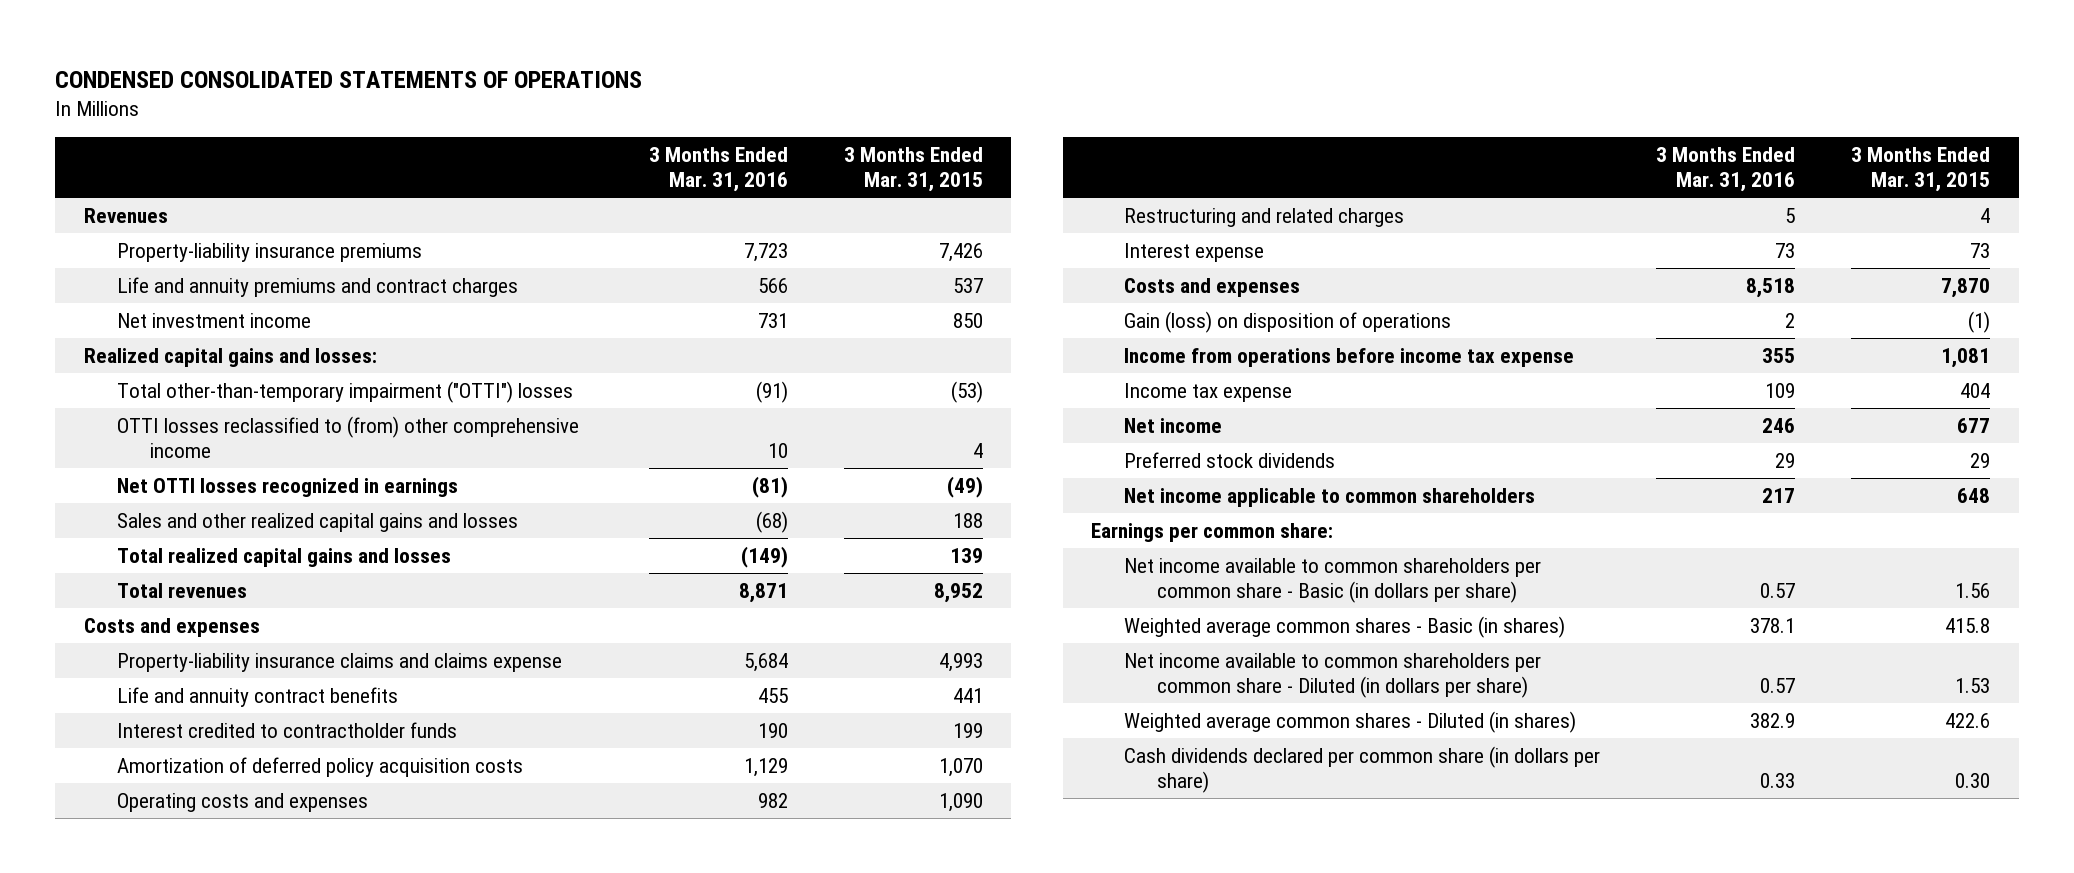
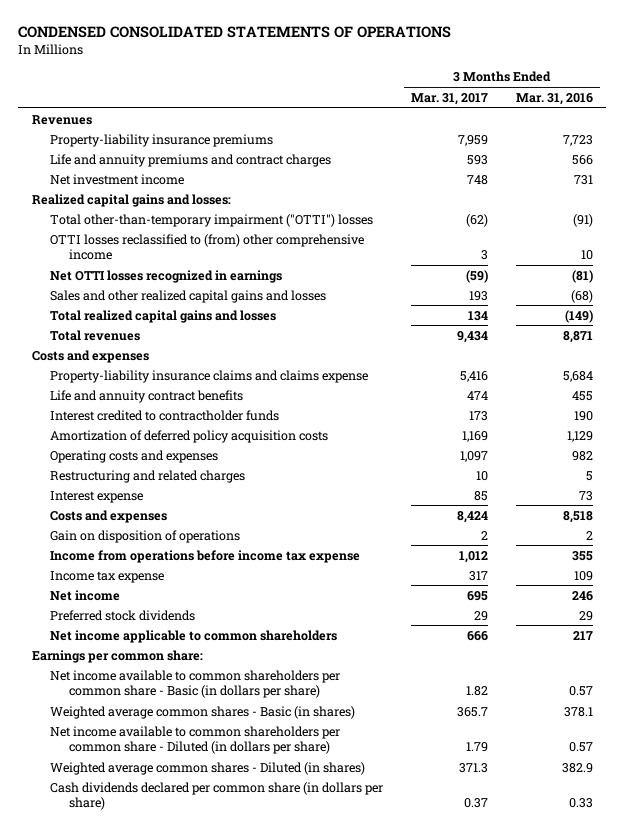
[843,147,983,193] 3 Months Ended Mar. 31, 2015 -> none
none -> [410,92,488,105] Mar. 31, 2017
[1124,310,1452,333] Gain (loss) on disposition of operations -> [50,529,241,543] Gain on disposition of operations

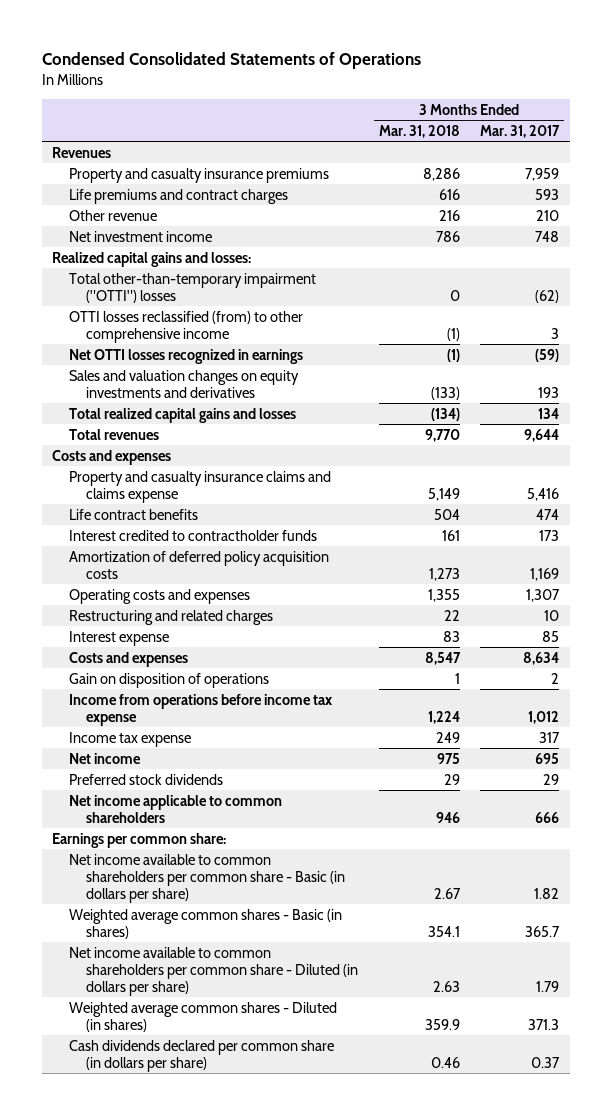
[17,26,451,39] CONDENSED CONSOLIDATED STATEMENTS OF OPERATIONS -> [42,51,422,69] Condensed Consolidated Statements of Operations
[515,92,593,105] Mar. 31, 2016 -> none
none -> [378,125,460,139] Mar. 31, 2018
[50,133,274,147] Property-liability insurance premiums -> [69,167,330,183] Property and casualty insurance premiums
[50,153,332,167] Life and annuity premiums and contract charges -> [69,188,289,204] Life premiums and contract charges
none -> [69,209,158,221] Other revenue
[50,233,365,261] OTTI losses reclassified to (from) other comprehensive income -> [69,310,304,343] OTTI losses reclassified (from) to other comprehensive income
[50,289,327,303] Sales and other realized capital gains and losses -> [69,369,300,398] Sales and valuation changes on equity investments and derivatives
[456,330,488,343] 9,434 -> [524,428,560,442] 9,644
[50,369,369,383] Property-liability insurance claims and claims expense -> [69,470,332,503] Property and casualty insurance claims and claims expense
[50,389,244,403] Life and annuity contract benefits -> [69,508,199,520] Life contract benefits
[459,450,488,462] 1,097 -> [526,588,561,602] 1,307
[456,510,488,523] 8,424 -> [523,651,560,665] 8,634

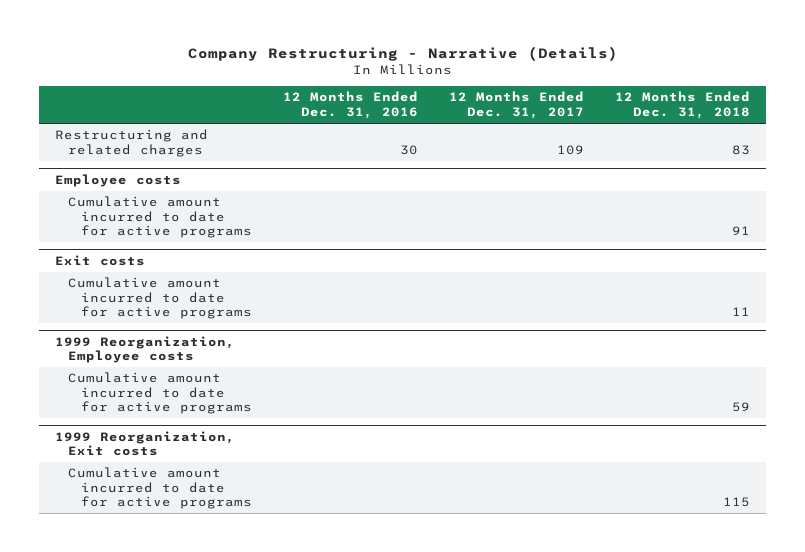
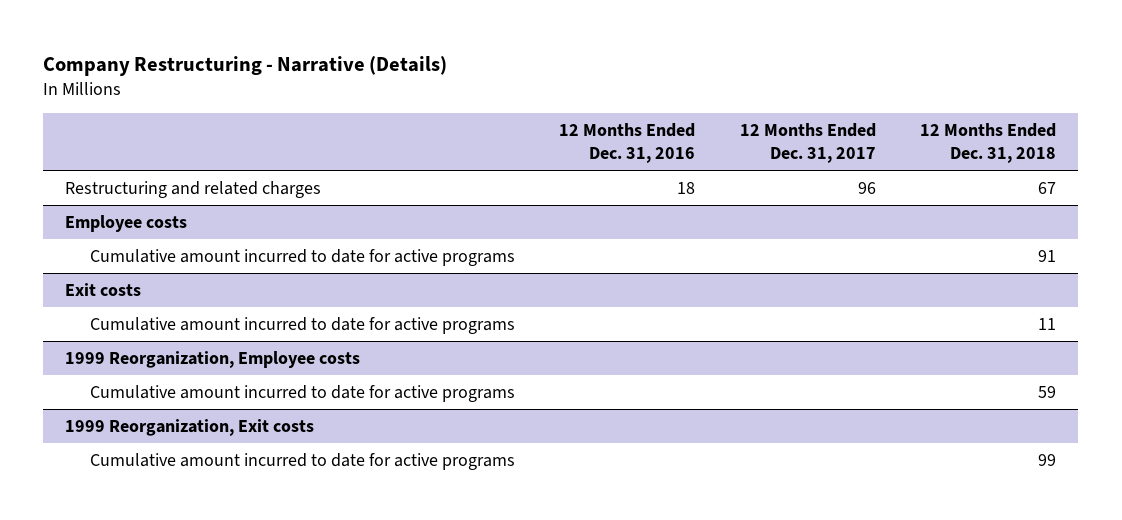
[400,144,419,155] 30 -> [677,181,696,194] 18
[557,144,585,155] 109 -> [857,181,876,194] 96
[732,144,751,155] 83 -> [1038,181,1057,194] 67
[723,497,751,508] 115 -> [1038,453,1057,466] 99

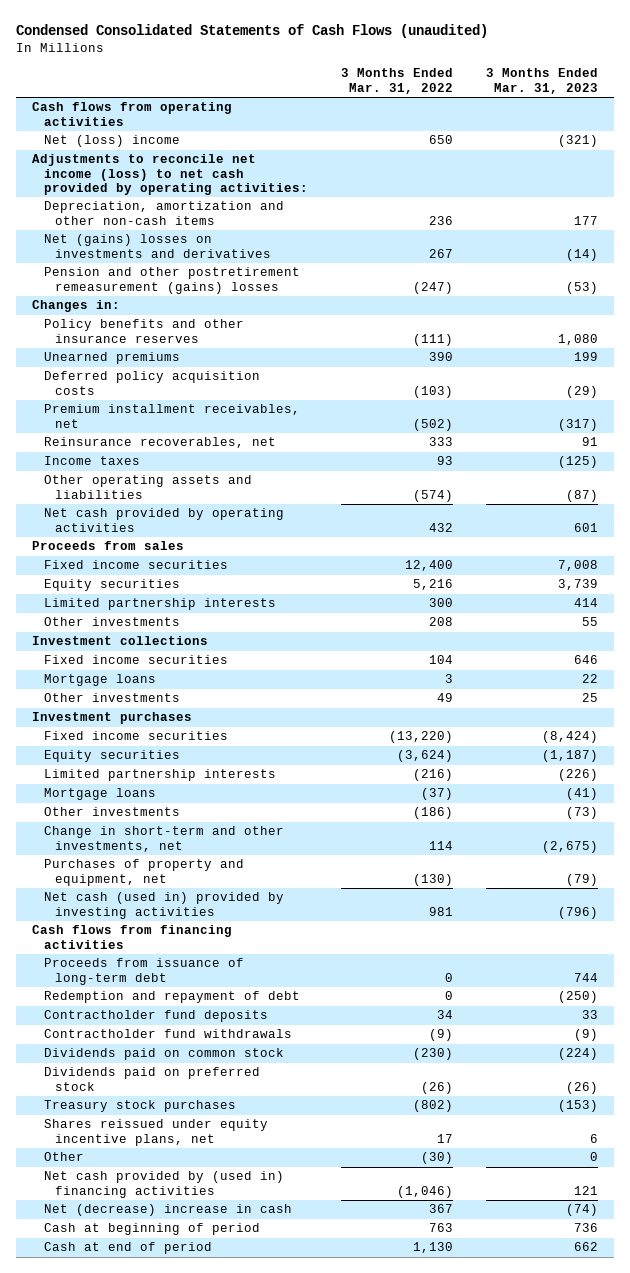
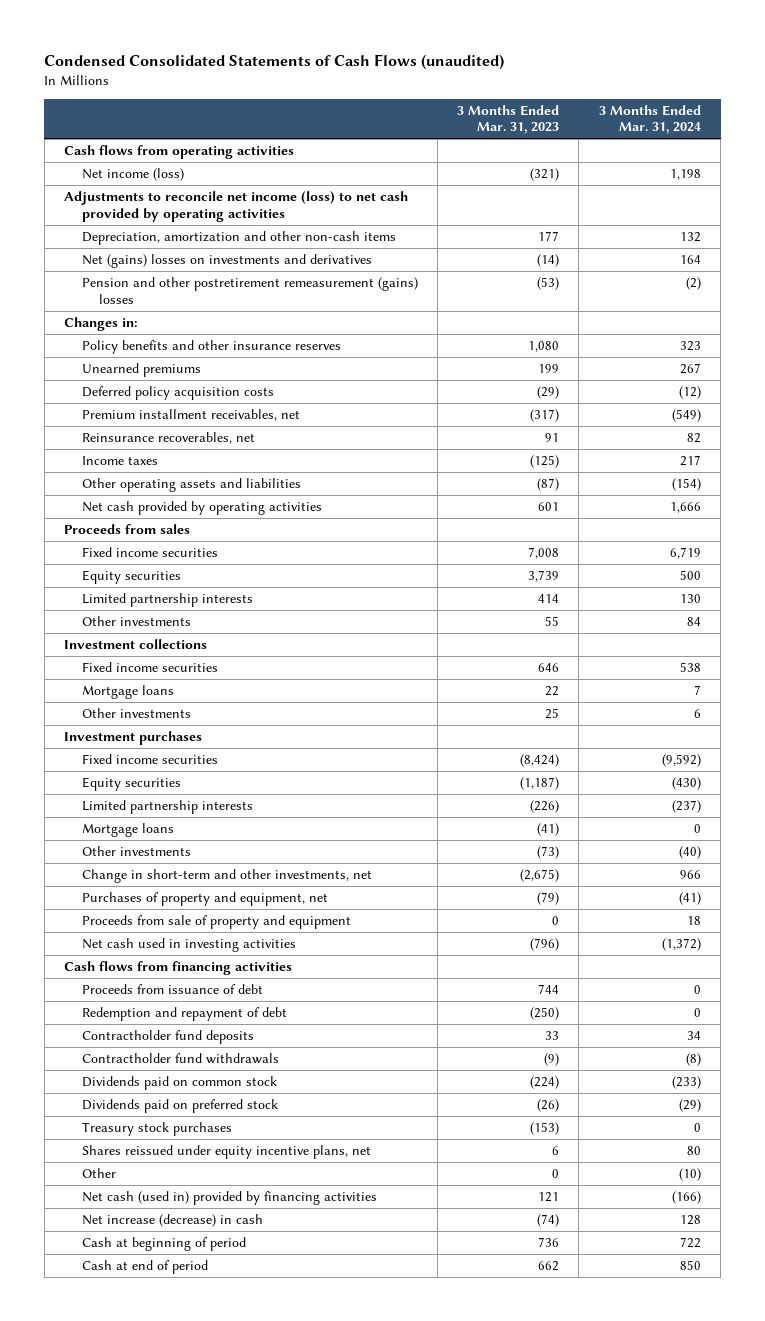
[340,68,453,94] 3 Months Ended Mar. 31, 2022 -> none
none -> [598,104,701,135] 3 Months Ended Mar. 31, 2024
[43,135,180,148] Net (loss) income -> [81,168,184,182] Net income (loss)
[32,154,308,195] Adjustments to reconcile net income (loss) to net cash provided by operating activities: -> [63,191,408,222] Adjustments to reconcile net income (loss) to net cash provided by operating activities
none -> [81,915,351,930] Proceeds from sale of property and equipment
[43,892,284,919] Net cash (used in) provided by investing activities -> [81,938,296,953] Net cash used in investing activities
[43,958,244,985] Proceeds from issuance of long-term debt -> [81,984,263,995] Proceeds from issuance of debt
[43,1171,284,1198] Net cash provided by (used in) financing activities -> [81,1191,377,1206] Net cash (used in) provided by financing activities
[43,1204,292,1217] Net (decrease) increase in cash -> [81,1214,263,1228] Net increase (decrease) in cash

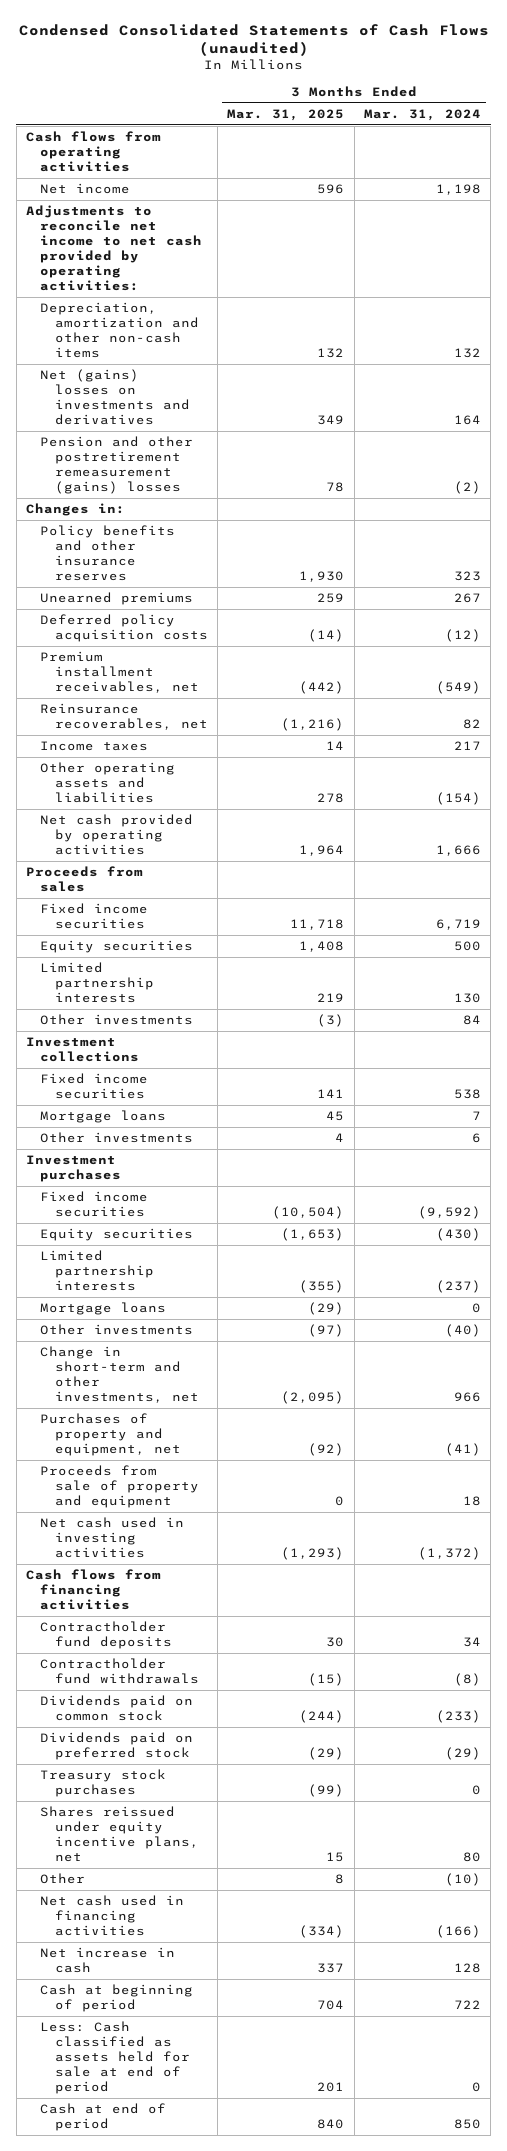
[457,104,560,135] 3 Months Ended Mar. 31, 2023 -> none
none -> [227,108,345,121] Mar. 31, 2025
[81,168,184,182] Net income (loss) -> [40,183,131,195] Net income
[63,191,408,222] Adjustments to reconcile net income (loss) to net cash provided by operating activities -> [26,205,203,292] Adjustments to reconcile net income to net cash provided by operating activities:
[81,984,263,995] Proceeds from issuance of debt -> none
[81,1007,287,1022] Redemption and repayment of debt -> none
[81,1191,377,1206] Net cash (used in) provided by financing activities -> [40,1895,185,1937] Net cash used in financing activities
[81,1214,263,1228] Net increase (decrease) in cash -> [40,1947,176,1974] Net increase in cash
none -> [40,2021,190,2095] Less: Cash classified as assets held for sale at end of period

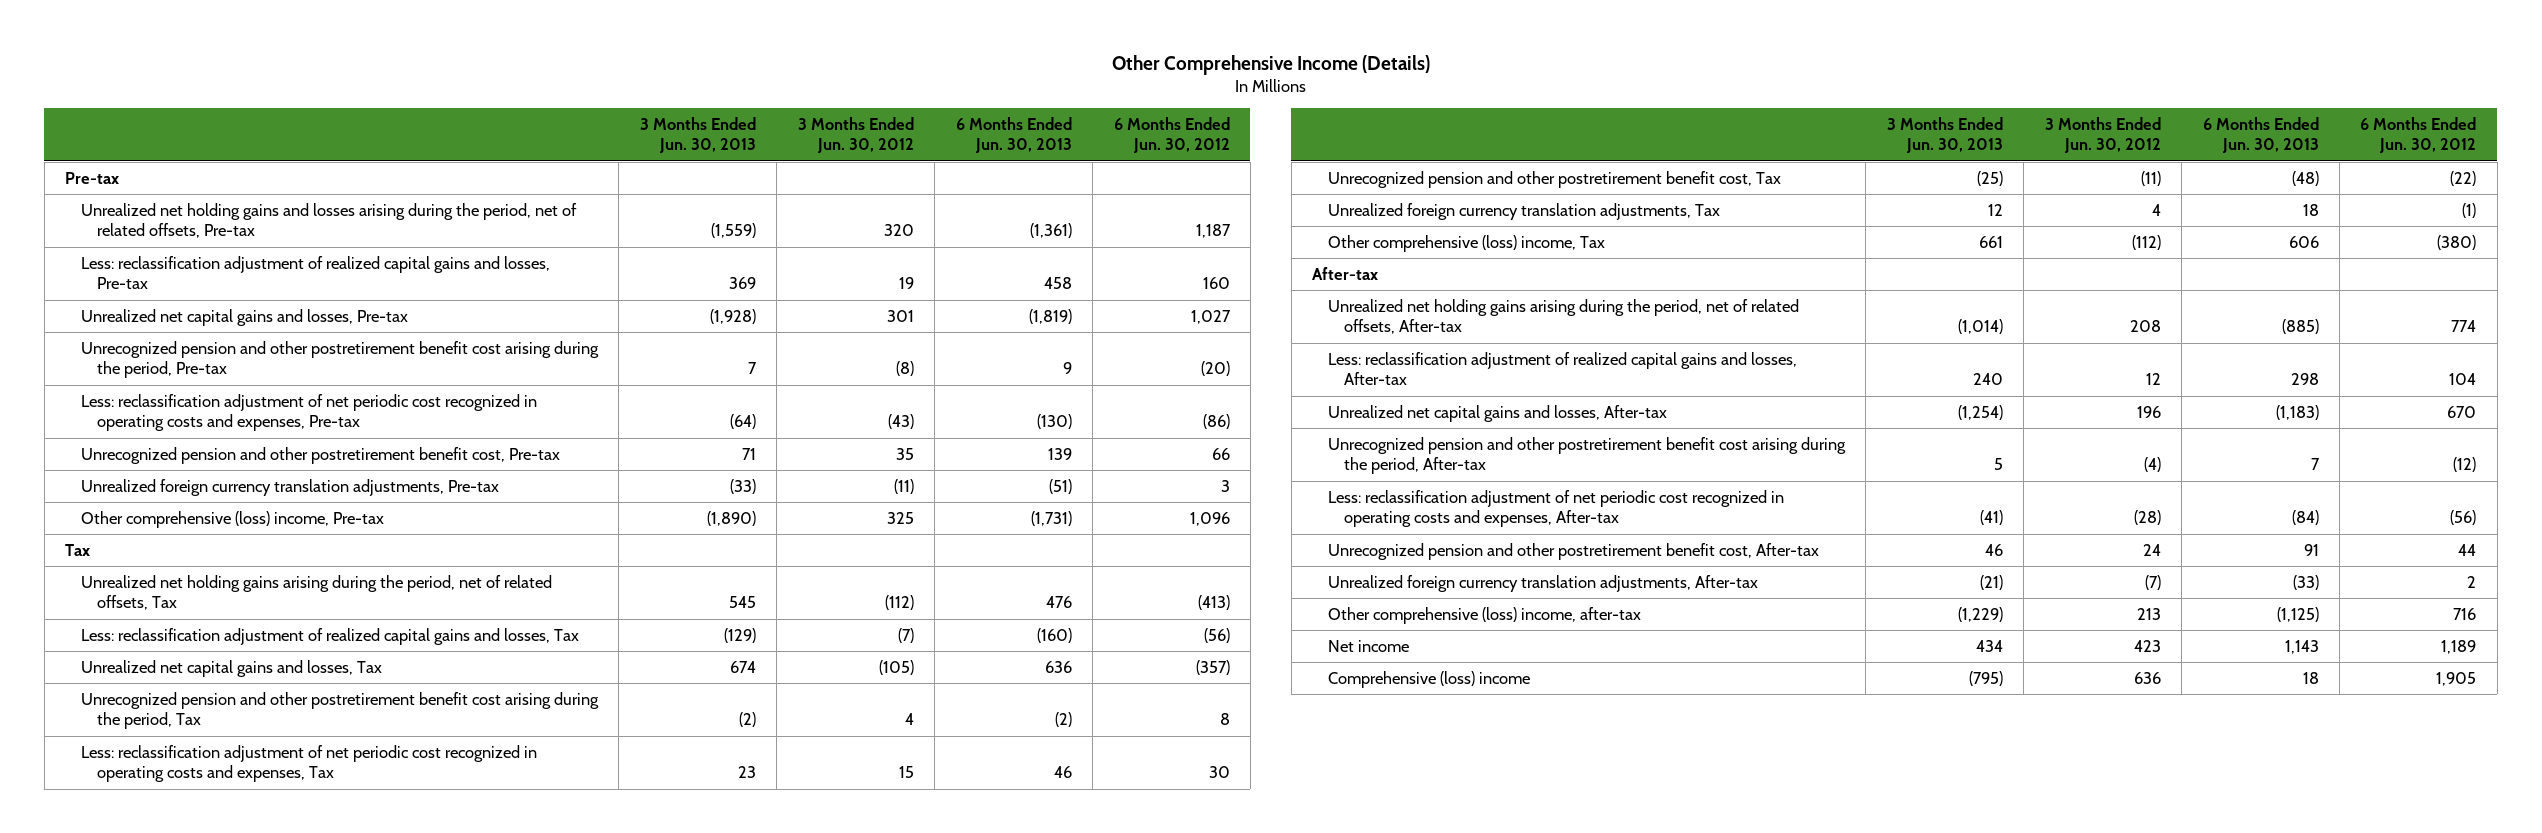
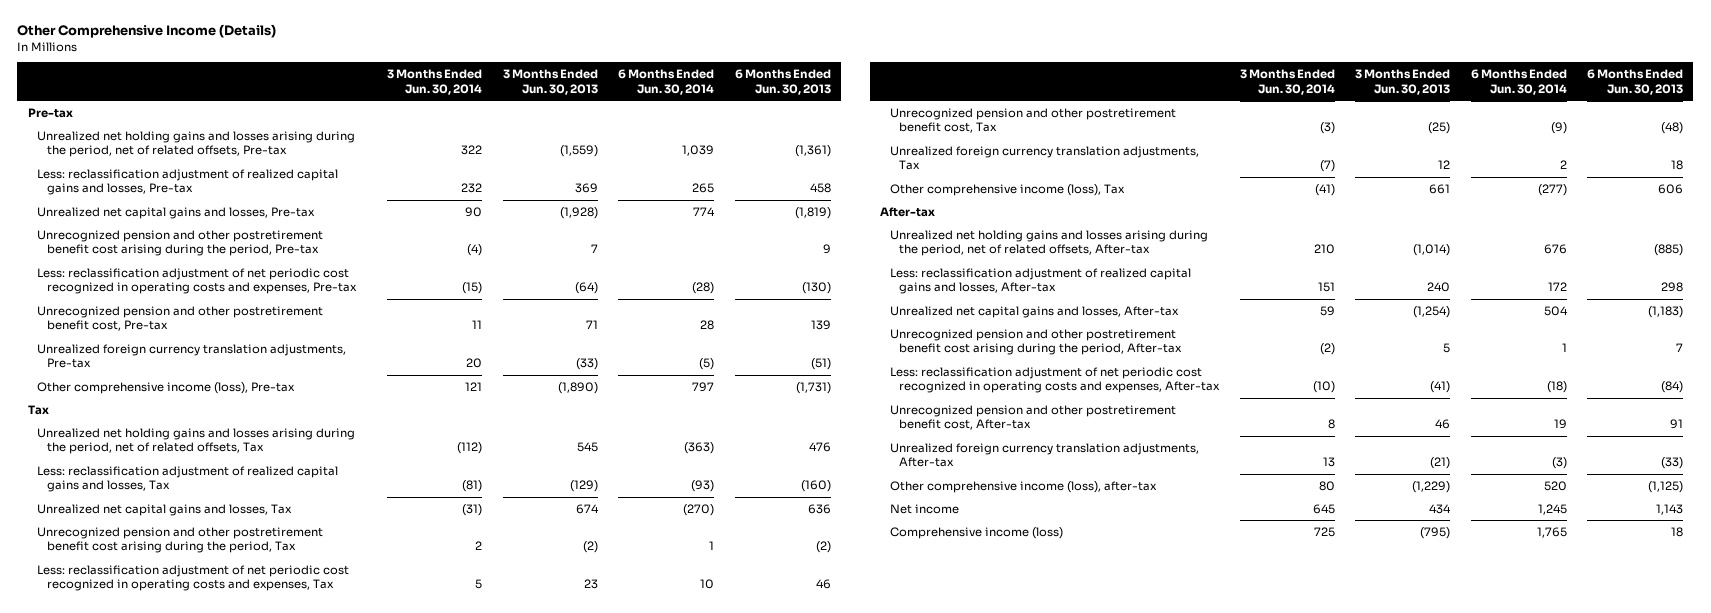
[797,116,914,154] 3 Months Ended Jun. 30, 2012 -> none
[1113,116,1230,154] 6 Months Ended Jun. 30, 2012 -> none
none -> [387,69,483,95] 3 Months Ended Jun. 30, 2014
none -> [618,69,715,95] 6 Months Ended Jun. 30, 2014
[81,510,385,528] Other comprehensive (loss) income, Pre-tax -> [37,381,296,394] Other comprehensive income (loss), Pre-tax
[81,574,553,611] Unrealized net holding gains arising during the period, net of related offsets, Tax -> [37,427,356,455] Unrealized net holding gains and losses arising during the period, net of related offsets, Tax
[1327,234,1605,252] Other comprehensive (loss) income, Tax -> [889,183,1125,196] Other comprehensive income (loss), Tax
[1327,298,1799,335] Unrealized net holding gains arising during the period, net of related offsets, After-tax -> [889,229,1208,257] Unrealized net holding gains and losses arising during the period, net of related offsets, After-tax
[1327,606,1641,624] Other comprehensive (loss) income, after-tax -> [889,480,1157,493] Other comprehensive income (loss), after-tax
[1327,670,1530,688] Comprehensive (loss) income -> [889,526,1063,539] Comprehensive income (loss)

